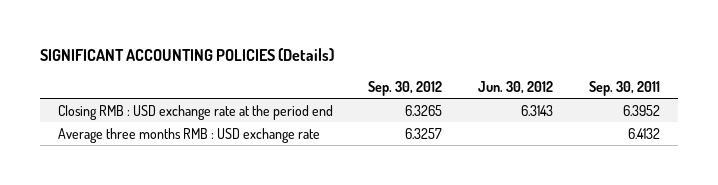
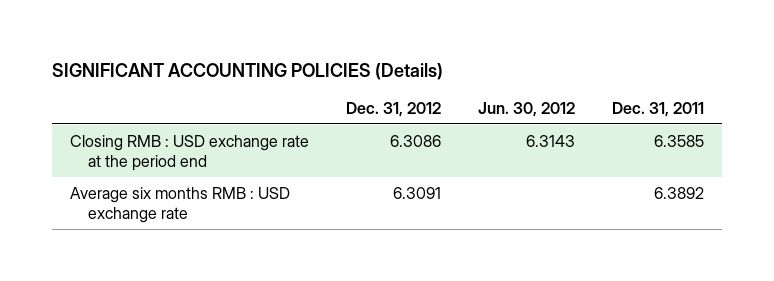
[368,80,443,96] Sep. 30, 2012 -> none
[589,80,661,96] Sep. 30, 2011 -> none
none -> [346,101,442,117] Dec. 31, 2012
none -> [611,101,704,117] Dec. 31, 2011
[57,127,320,143] Average three months RMB : USD exchange rate -> [70,186,291,223] Average six months RMB : USD exchange rate

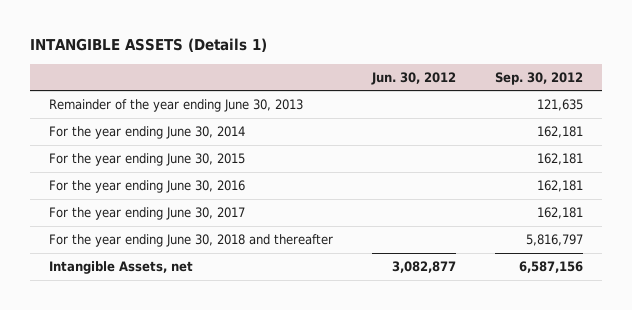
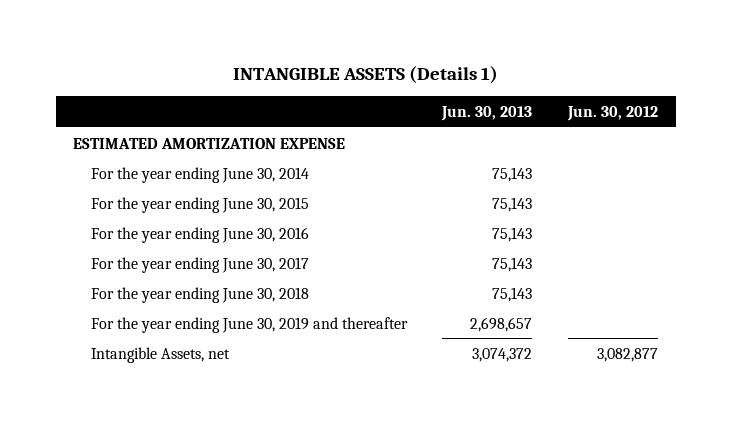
[494,71,583,85] Sep. 30, 2012 -> none
none -> [441,105,533,121] Jun. 30, 2013
[49,99,304,113] Remainder of the year ending June 30, 2013 -> none
none -> [73,137,346,149] ESTIMATED AMORTIZATION EXPENSE
none -> [90,286,309,303] For the year ending June 30, 2018
[49,234,334,248] For the year ending June 30, 2018 and thereafter -> [90,316,408,333] For the year ending June 30, 2019 and thereafter

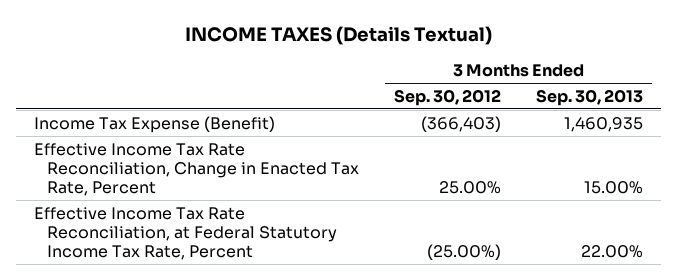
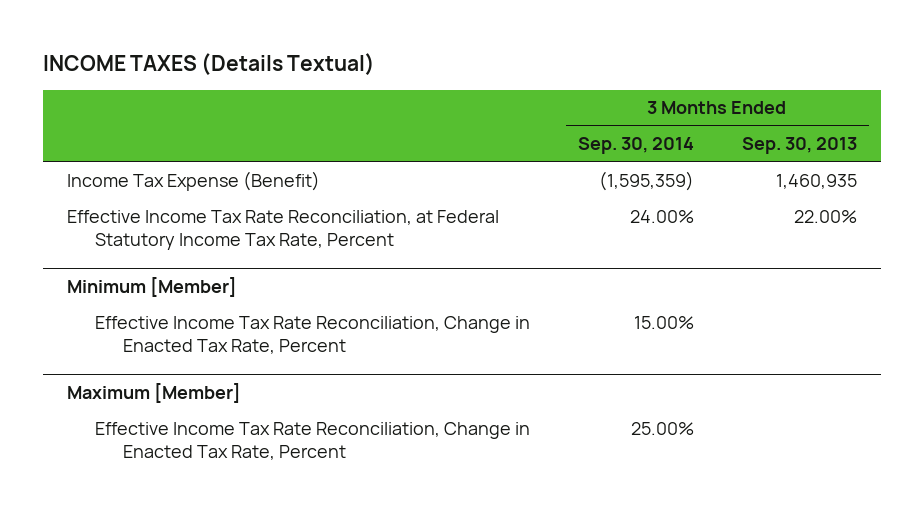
[394,88,502,106] Sep. 30, 2012 -> none
none -> [578,136,695,154] Sep. 30, 2014
[33,142,359,196] Effective Income Tax Rate Reconciliation, Change in Enacted Tax Rate, Percent -> none
none -> [67,277,238,298] Minimum [Member]
none -> [95,315,531,354] Effective Income Tax Rate Reconciliation, Change in Enacted Tax Rate, Percent
none -> [67,383,242,404] Maximum [Member]
none -> [95,421,531,460] Effective Income Tax Rate Reconciliation, Change in Enacted Tax Rate, Percent

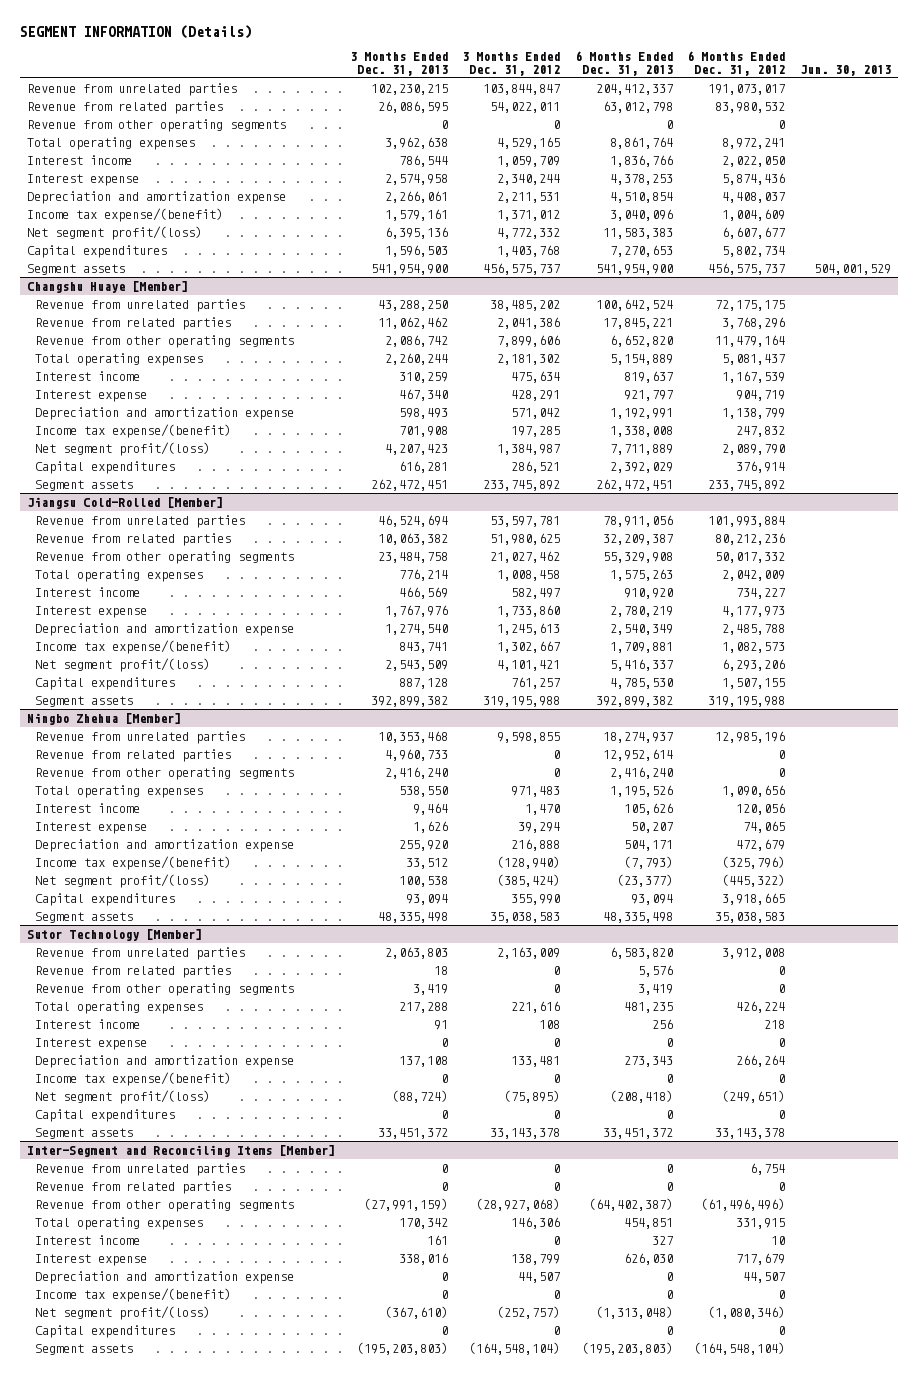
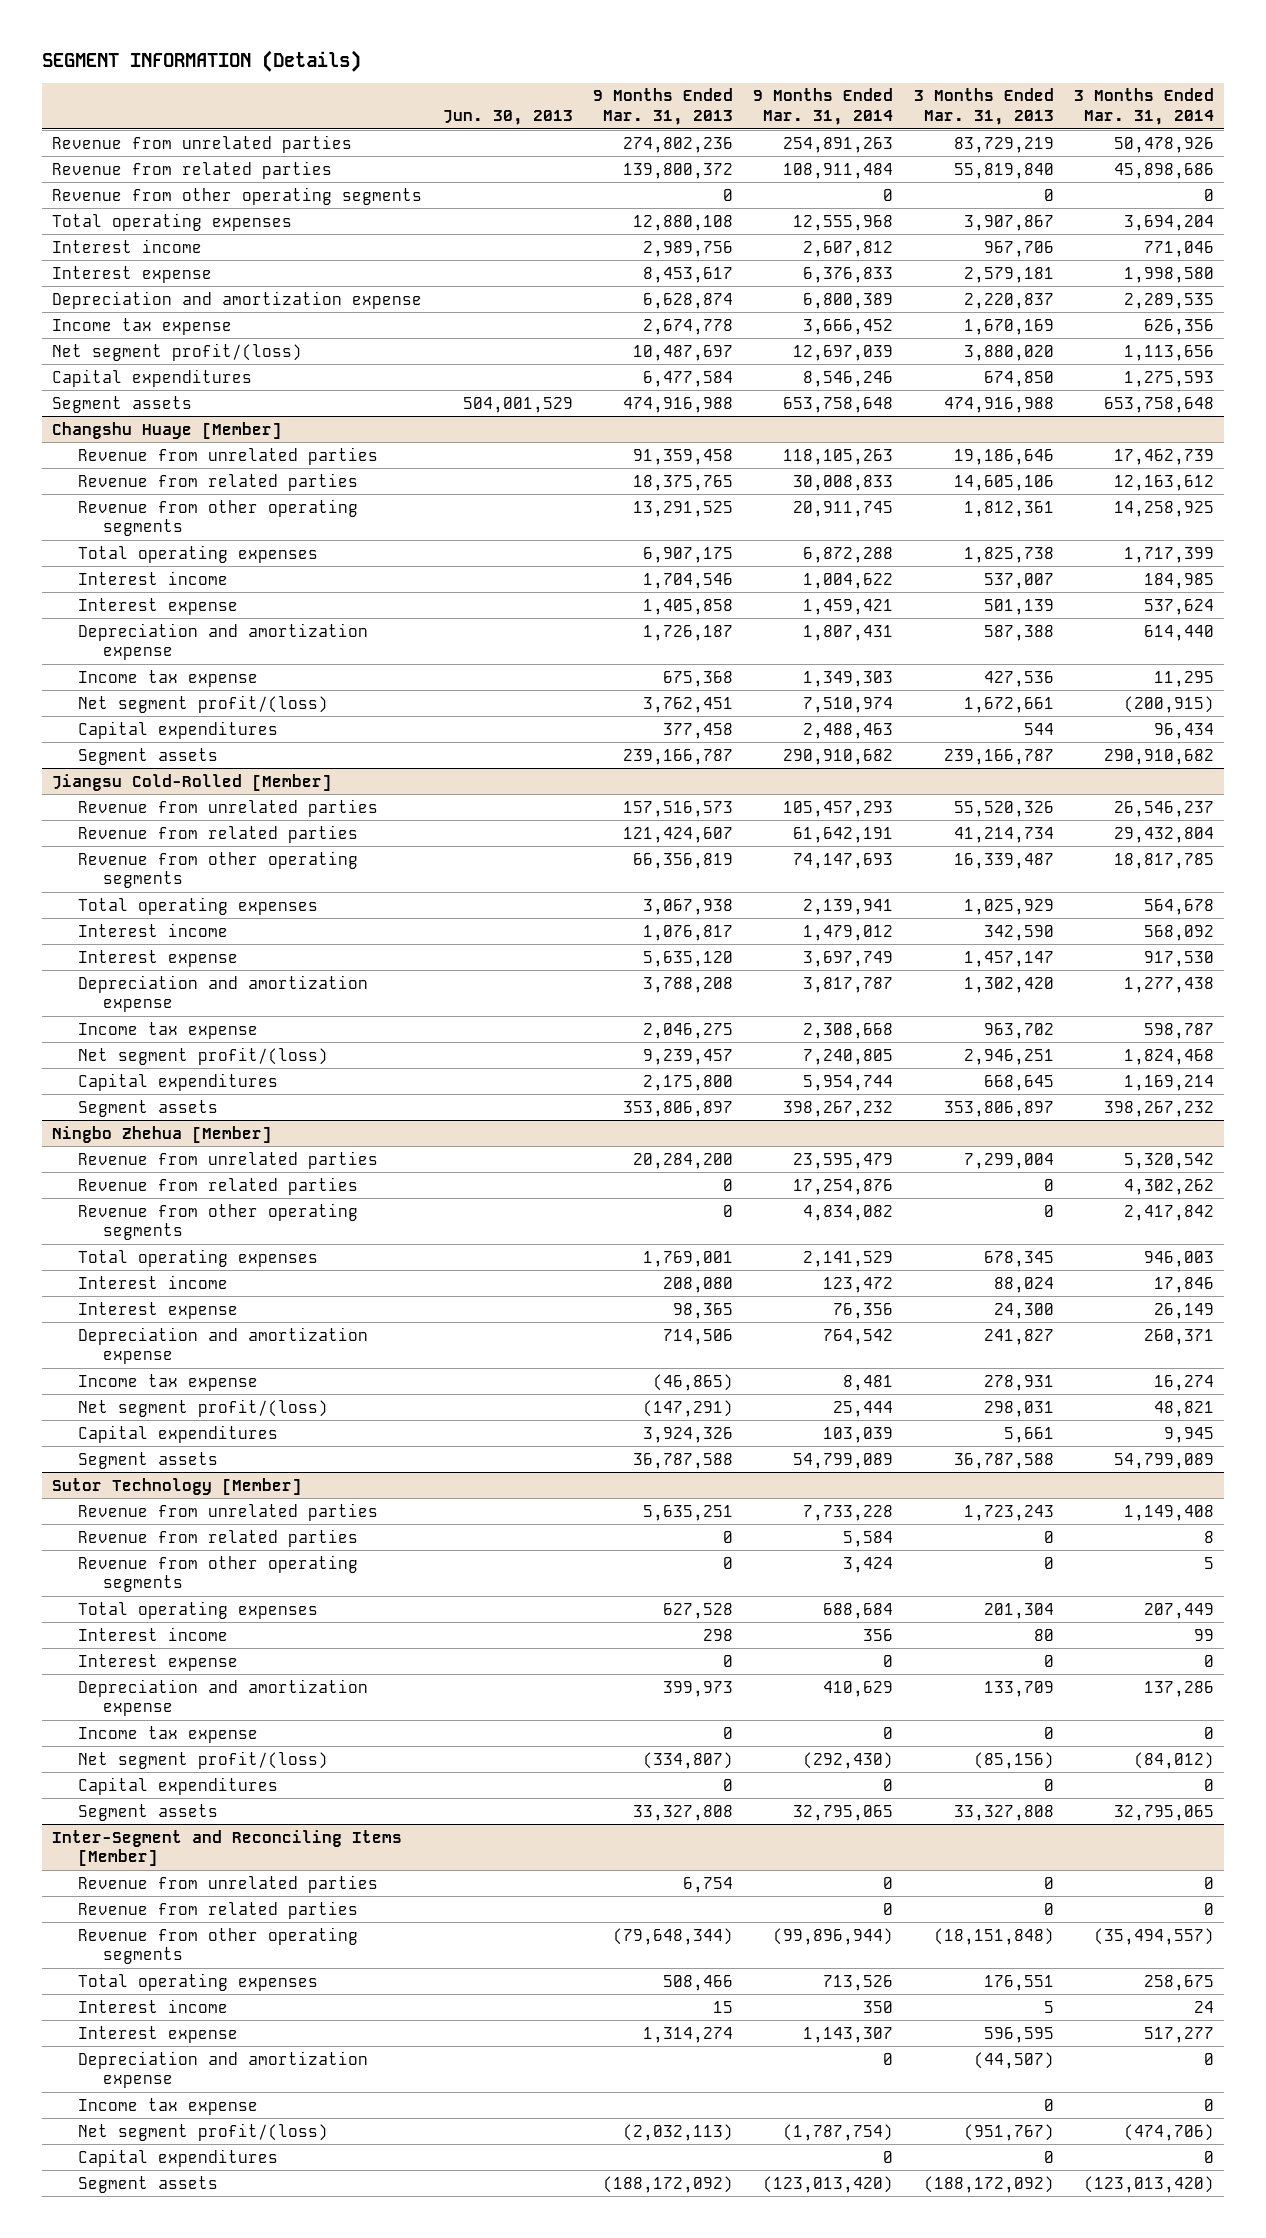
[349,52,448,76] 3 Months Ended Dec. 31, 2013 -> none
[462,52,561,76] 3 Months Ended Dec. 31, 2012 -> none
[574,51,673,76] 6 Months Ended Dec. 31, 2013 -> none
[687,51,786,76] 6 Months Ended Dec. 31, 2012 -> none
none -> [592,88,733,126] 9 Months Ended Mar. 31, 2013
none -> [753,88,894,126] 9 Months Ended Mar. 31, 2014
none -> [913,88,1054,126] 3 Months Ended Mar. 31, 2013
none -> [1073,88,1214,126] 3 Months Ended Mar. 31, 2014
[27,207,224,222] Income tax expense/(benefit) -> [52,317,233,335] Income tax expense
[34,423,231,438] Income tax expense/(benefit) -> [77,669,258,687] Income tax expense
[34,639,231,654] Income tax expense/(benefit) -> [77,1021,258,1039] Income tax expense
[34,855,231,870] Income tax expense/(benefit) -> [77,1373,258,1391] Income tax expense
[34,1071,231,1086] Income tax expense/(benefit) -> [77,1725,258,1743] Income tax expense
[34,1287,231,1302] Income tax expense/(benefit) -> [77,2097,258,2115] Income tax expense

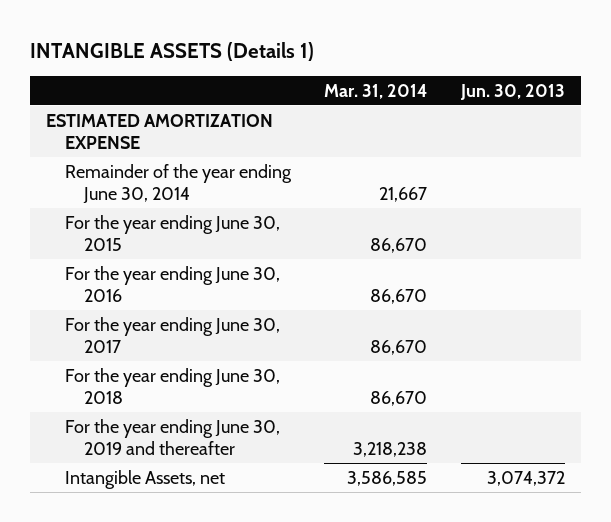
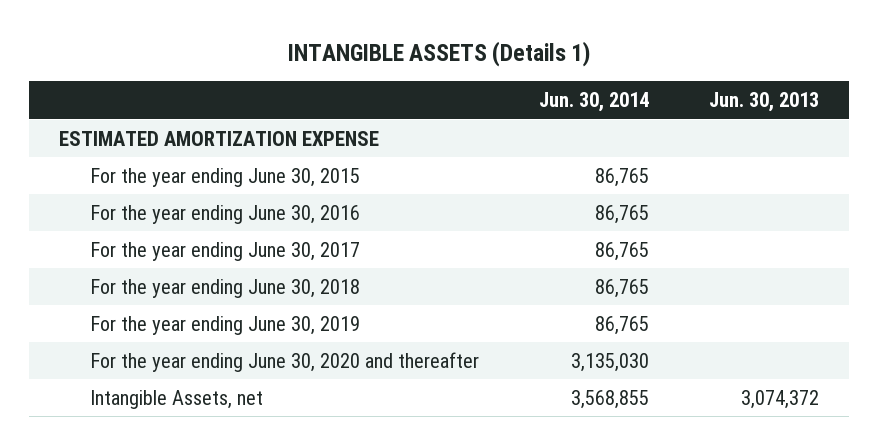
[324,83,428,99] Mar. 31, 2014 -> none
none -> [538,92,649,113] Jun. 30, 2014
[65,163,293,204] Remainder of the year ending June 30, 2014 -> none
none -> [89,315,360,335] For the year ending June 30, 2019
[65,418,281,455] For the year ending June 30, 2019 and thereafter -> [89,351,479,372] For the year ending June 30, 2020 and thereafter

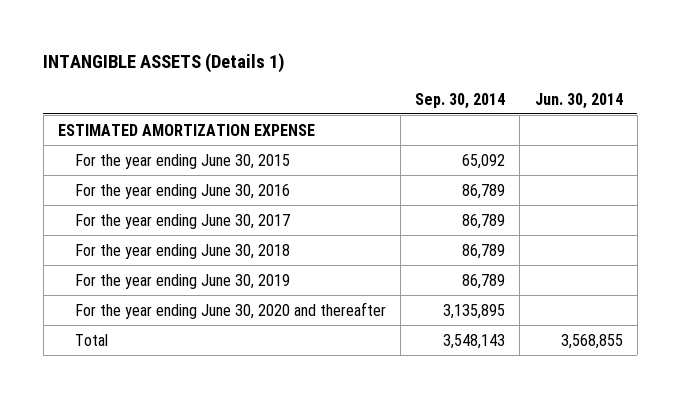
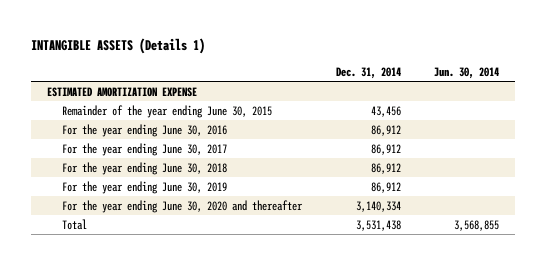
[415,92,506,109] Sep. 30, 2014 -> none
none -> [335,66,401,79] Dec. 31, 2014
[74,153,290,169] For the year ending June 30, 2015 -> [62,104,273,118] Remainder of the year ending June 30, 2015

